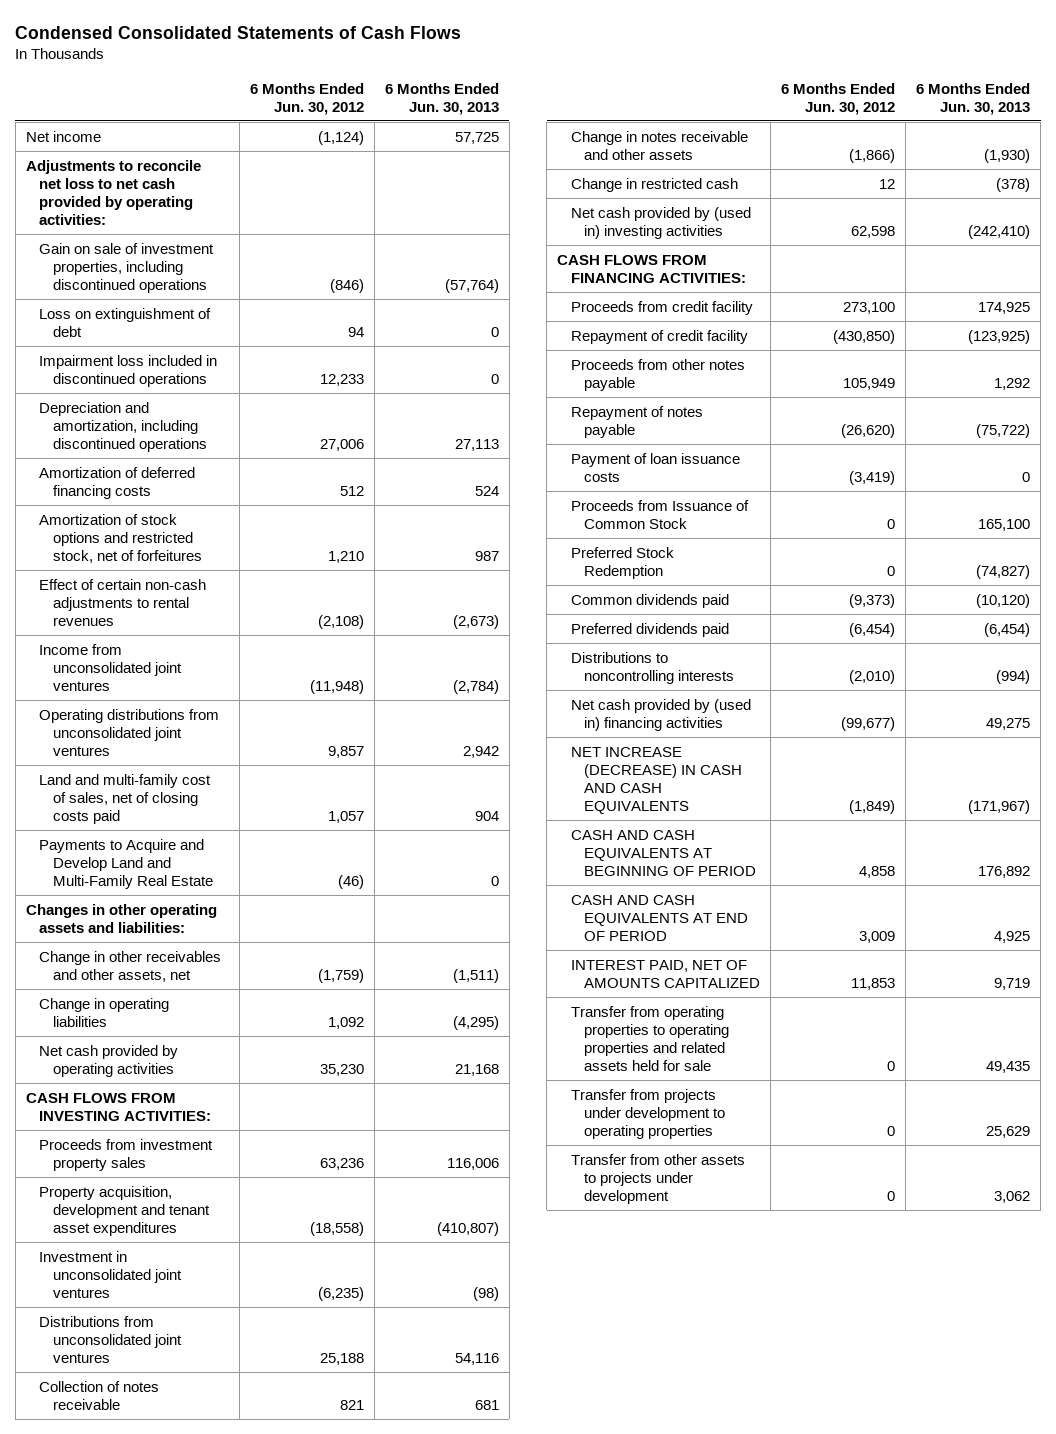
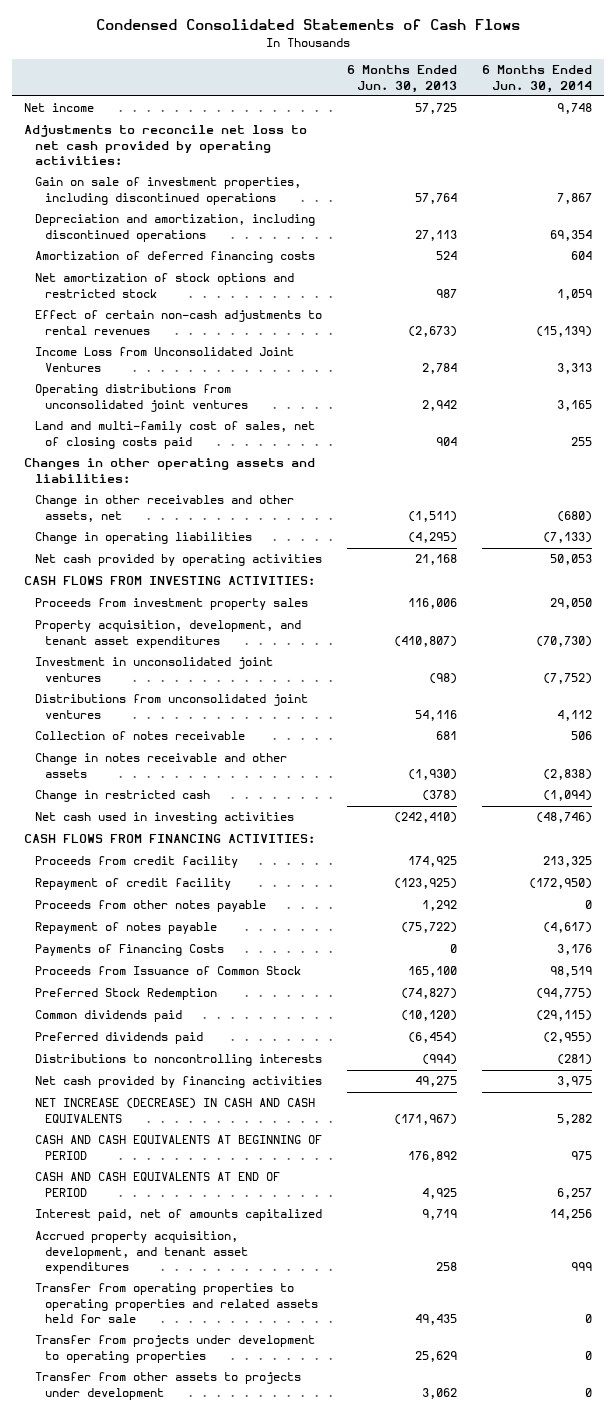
[249,82,364,115] 6 Months Ended Jun. 30, 2012 -> none
none -> [481,65,592,93] 6 Months Ended Jun. 30, 2014
[39,307,212,337] Loss on extinguishment of debt -> none
[39,354,218,387] Impairment loss included in discontinued operations -> none
[444,278,499,293] (57,764) -> [414,192,457,204] 57,764
[39,513,202,563] Amortization of stock options and restricted stock, net of forfeitures -> [34,273,294,298] Net amortization of stock options and restricted stock
[39,643,182,691] Income from unconsolidated joint ventures -> [34,347,294,372] Income Loss from Unconsolidated Joint Ventures
[452,679,499,694] (2,784) -> [421,362,457,374] 2,784
[39,838,213,889] Payments to Acquire and Develop Land and Multi-Family Real Estate -> none
[39,1185,210,1236] Property acquisition, development and tenant asset expenditures -> [34,620,301,648] Property acquisition, development, and tenant asset expenditures
[570,206,751,239] Net cash provided by (used in) investing activities -> [34,812,294,825] Net cash used in investing activities
[570,452,740,482] Payment of loan issuance costs -> [34,944,224,957] Payments of Financing Costs
[570,698,751,731] Net cash provided by (used in) financing activities -> [34,1076,322,1089] Net cash provided by financing activities
[570,959,761,988] INTEREST PAID, NET OF AMOUNTS CAPITALIZED -> [34,1209,322,1222] Interest paid, net of amounts capitalized
none -> [34,1231,248,1275] Accrued property acquisition, development, and tenant asset expenditures

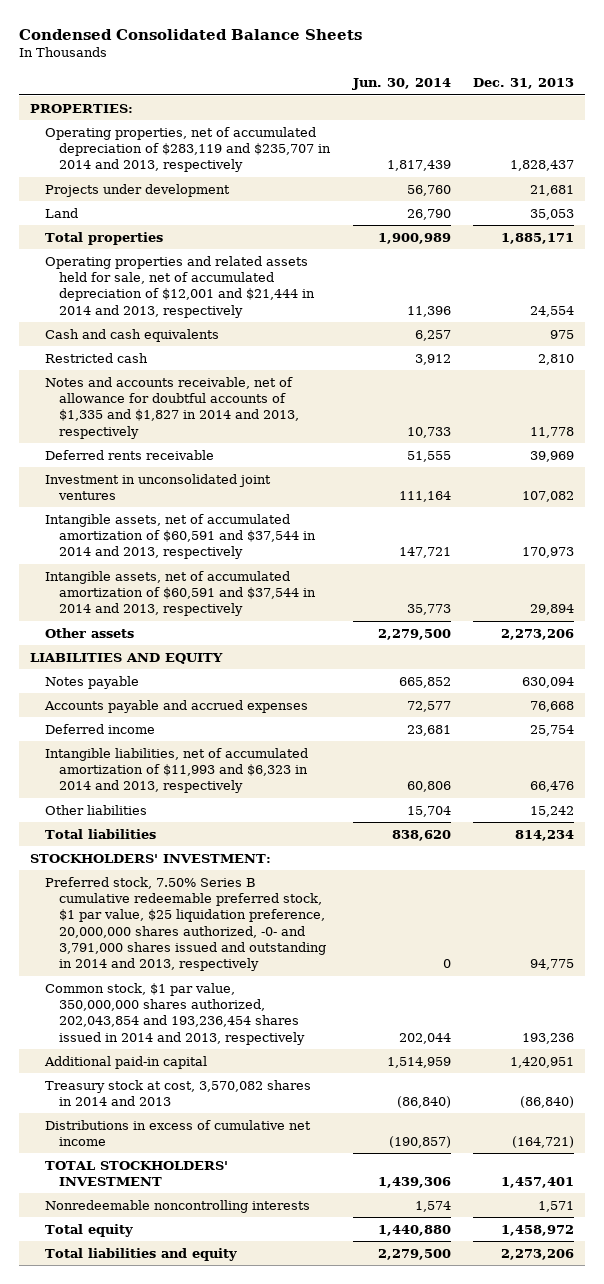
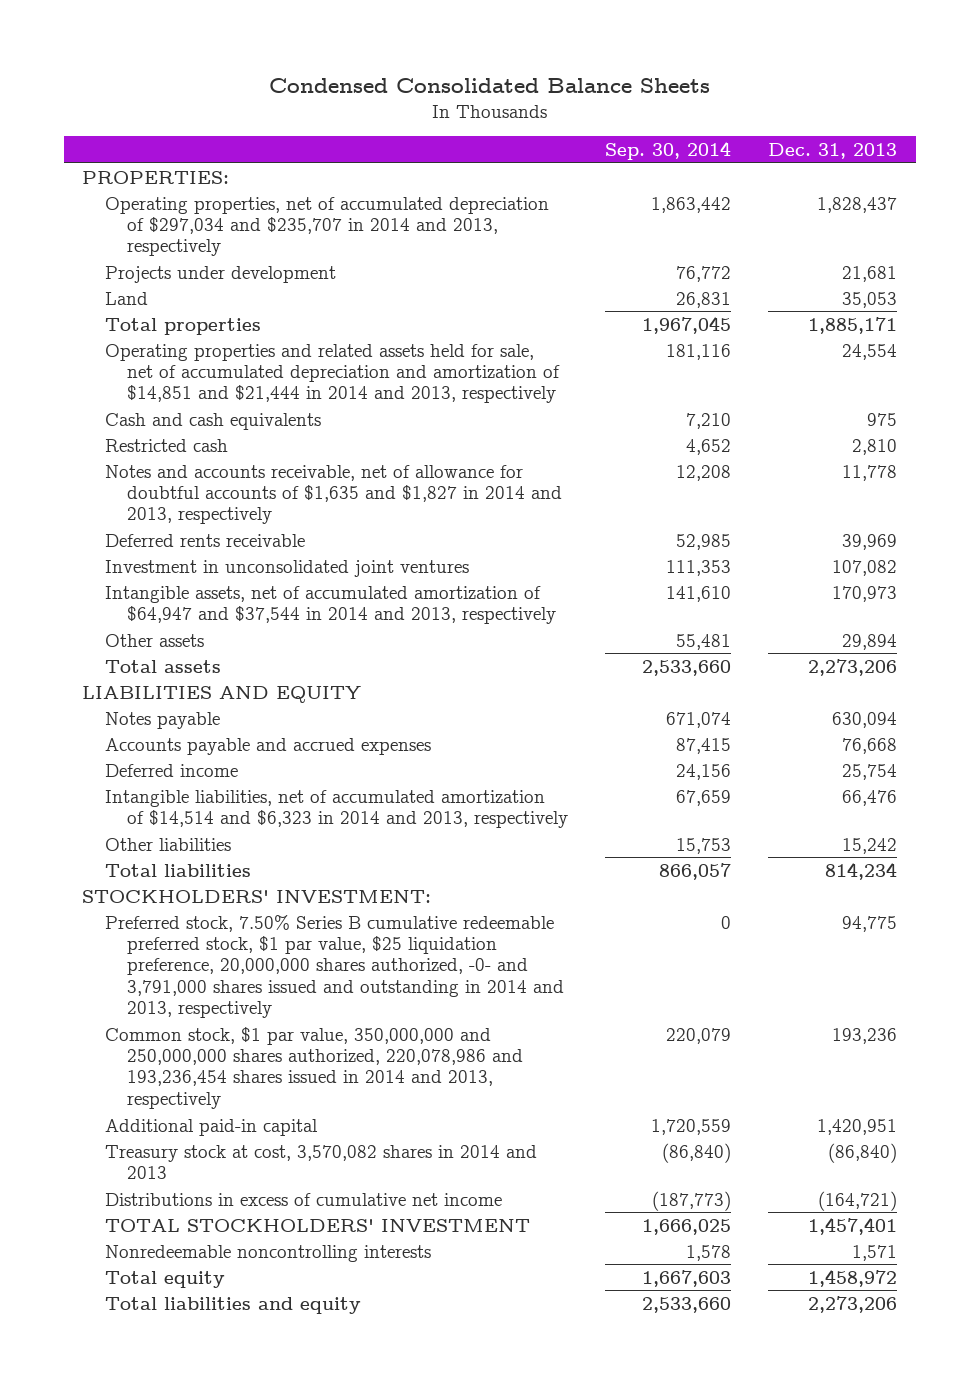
[351,78,451,91] Jun. 30, 2014 -> none
none -> [605,140,732,160] Sep. 30, 2014
[44,126,332,173] Operating properties, net of accumulated depreciation of $283,119 and $235,707 in 2014 and 2013, respectively -> [104,196,549,257] Operating properties, net of accumulated depreciation of $297,034 and $235,707 in 2014 and 2013, respectively
[44,255,316,318] Operating properties and related assets held for sale, net of accumulated depreciation of $12,001 and $21,444 in 2014 and 2013, respectively -> [104,343,561,404] Operating properties and related assets held for sale, net of accumulated depreciation and amortization of $14,851 and $21,444 in 2014 and 2013, respectively
[44,376,300,439] Notes and accounts receivable, net of allowance for doubtful accounts of $1,335 and $1,827 in 2014 and 2013, respectively -> [104,464,563,525] Notes and accounts receivable, net of allowance for doubtful accounts of $1,635 and $1,827 in 2014 and 2013, respectively
[44,513,317,560] Intangible assets, net of accumulated amortization of $60,591 and $37,544 in 2014 and 2013, respectively -> [104,585,557,624] Intangible assets, net of accumulated amortization of $64,947 and $37,544 in 2014 and 2013, respectively
[44,570,317,617] Intangible assets, net of accumulated amortization of $60,591 and $37,544 in 2014 and 2013, respectively -> [104,633,204,647] Other assets
[44,627,134,638] Other assets -> [104,659,221,673] Total assets
[44,747,309,794] Intangible liabilities, net of accumulated amortization of $11,993 and $6,323 in 2014 and 2013, respectively -> [104,789,569,828] Intangible liabilities, net of accumulated amortization of $14,514 and $6,323 in 2014 and 2013, respectively
[44,982,306,1045] Common stock, $1 par value, 350,000,000 shares authorized, 202,043,854 and 193,236,454 shares issued in 2014 and 2013, respectively -> [104,1026,524,1109] Common stock, $1 par value, 350,000,000 and 250,000,000 shares authorized, 220,078,986 and 193,236,454 shares issued in 2014 and 2013, respectively

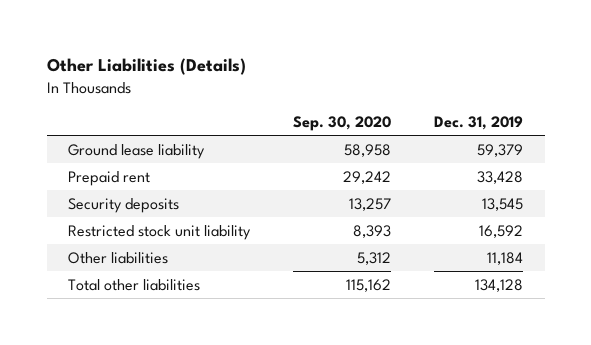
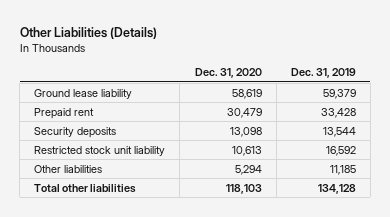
[293,116,392,132] Sep. 30, 2020 -> none
none -> [194,68,262,79] Dec. 31, 2020
[482,197,524,211] 13,545 -> [322,126,356,137] 13,544
[487,251,524,265] 11,184 -> [329,164,356,175] 11,185

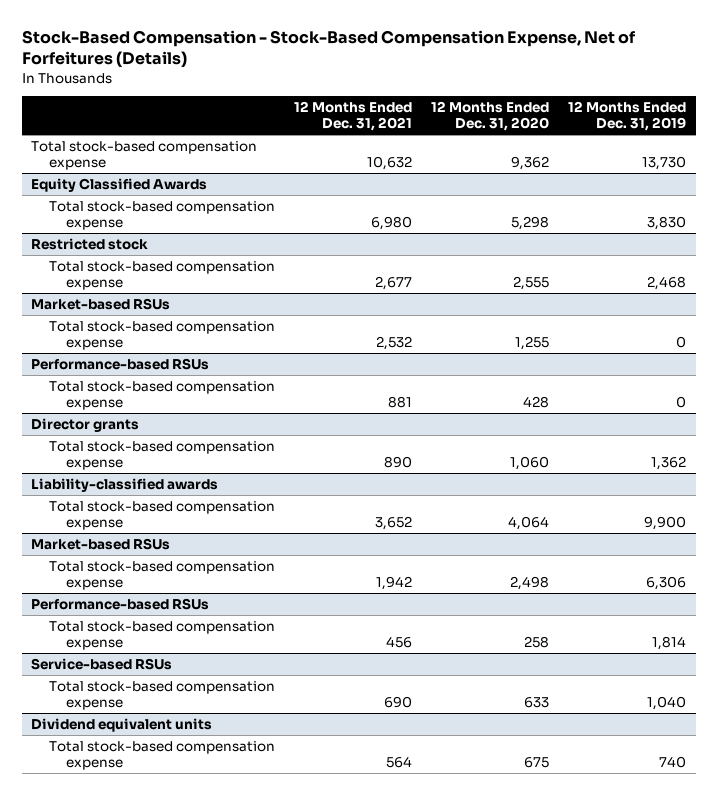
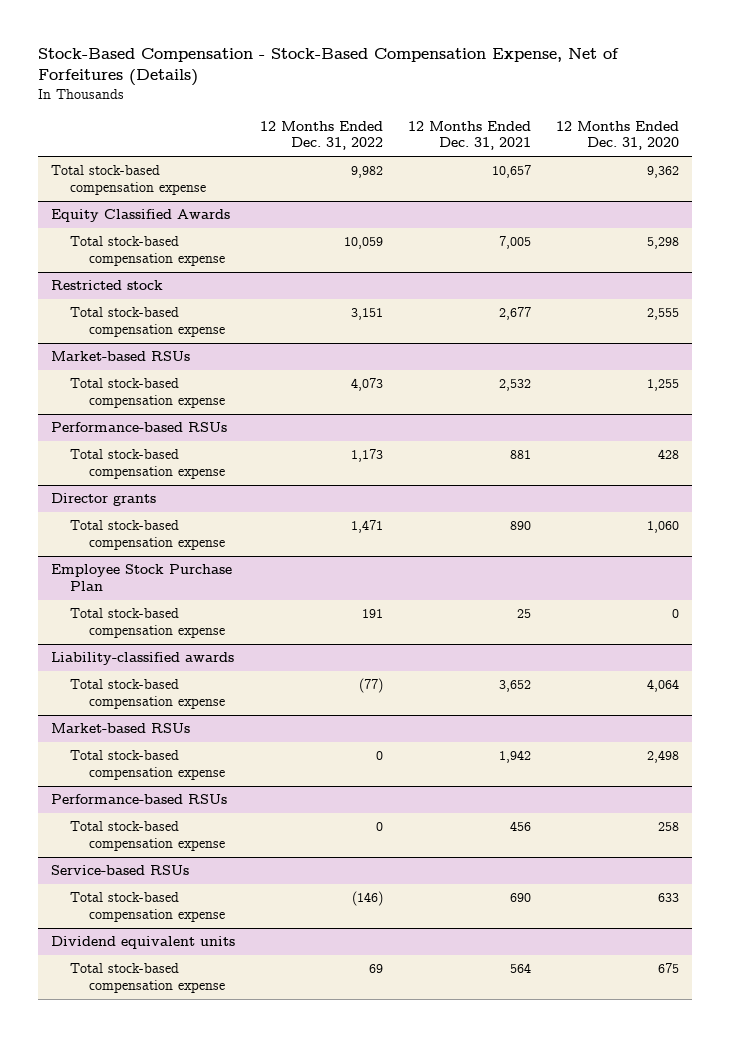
[568,101,687,132] 12 Months Ended Dec. 31, 2019 -> none
none -> [260,120,384,151] 12 Months Ended Dec. 31, 2022
[366,156,412,171] 10,632 -> [492,165,532,179] 10,657
[370,216,412,231] 6,980 -> [499,236,532,250] 7,005
none -> [50,564,232,591] Employee Stock Purchase Plan
none -> [70,608,226,638] Total stock-based compensation expense

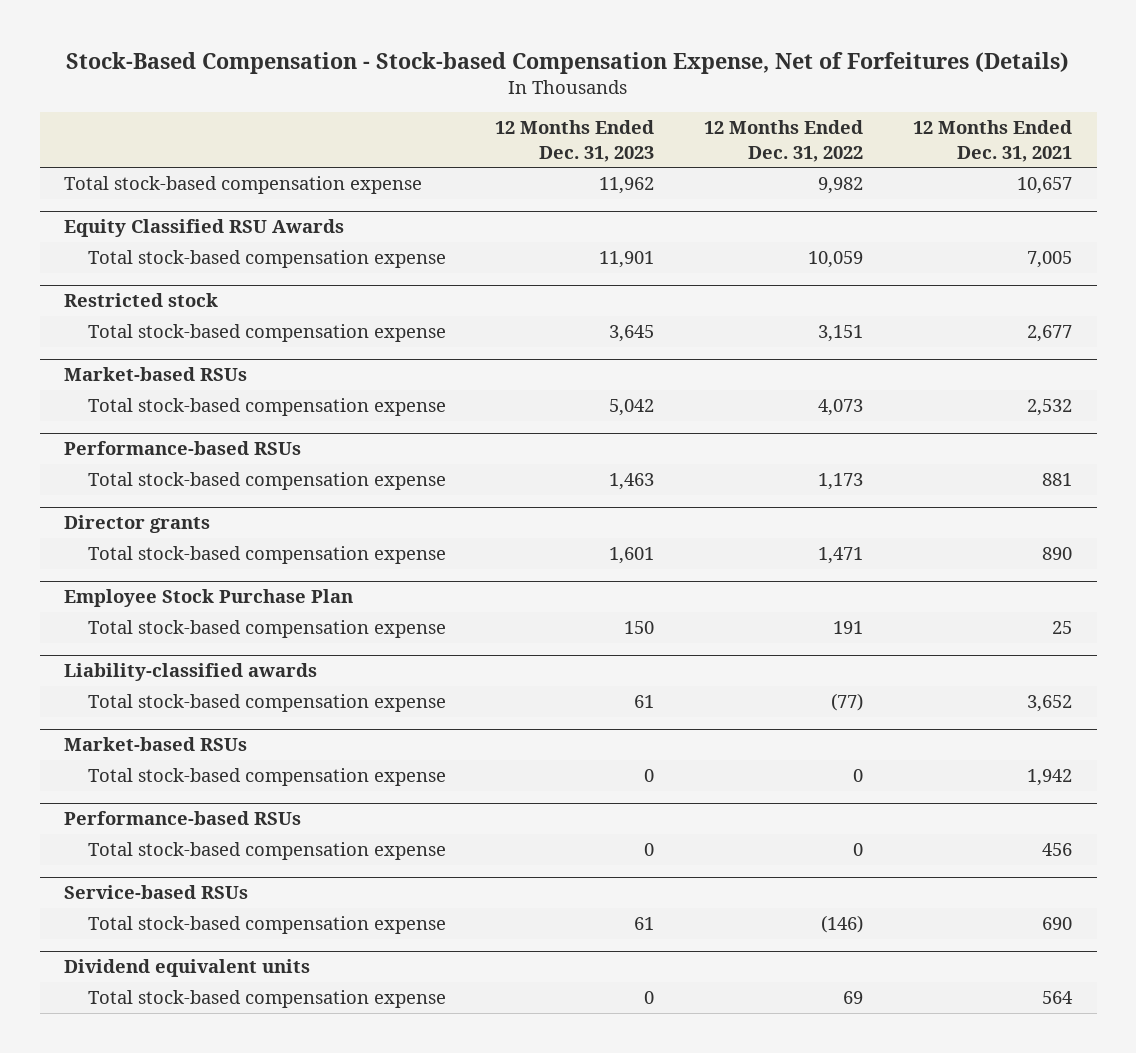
[38,48,620,87] Stock-Based Compensation - Stock-Based Compensation Expense, Net of Forfeitures (Details) -> [66,51,1070,74] Stock-Based Compensation - Stock-based Compensation Expense, Net of Forfeitures (Details)
[556,120,680,151] 12 Months Ended Dec. 31, 2020 -> none
none -> [495,120,655,162] 12 Months Ended Dec. 31, 2023
[50,209,230,223] Equity Classified Awards -> [64,219,345,238] Equity Classified RSU Awards

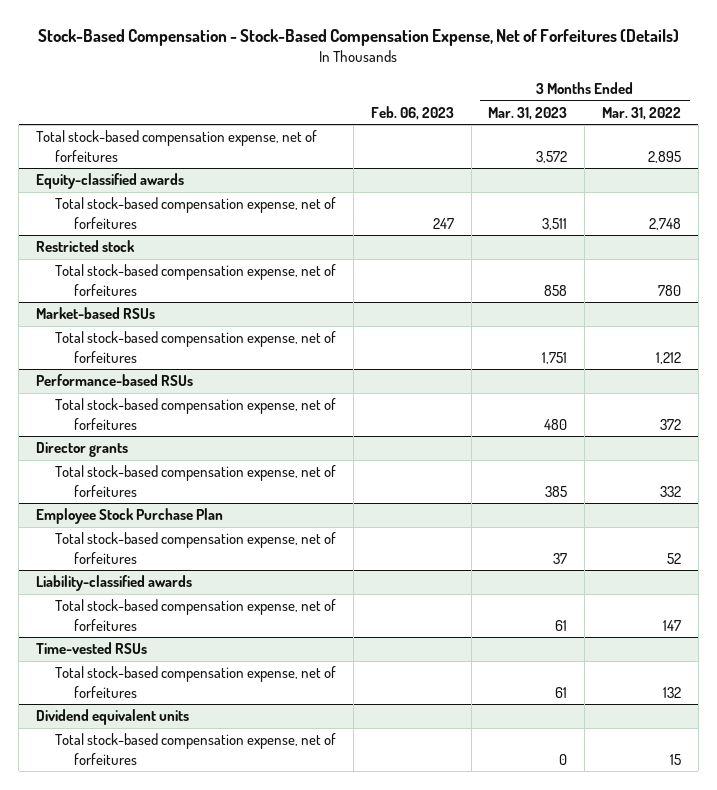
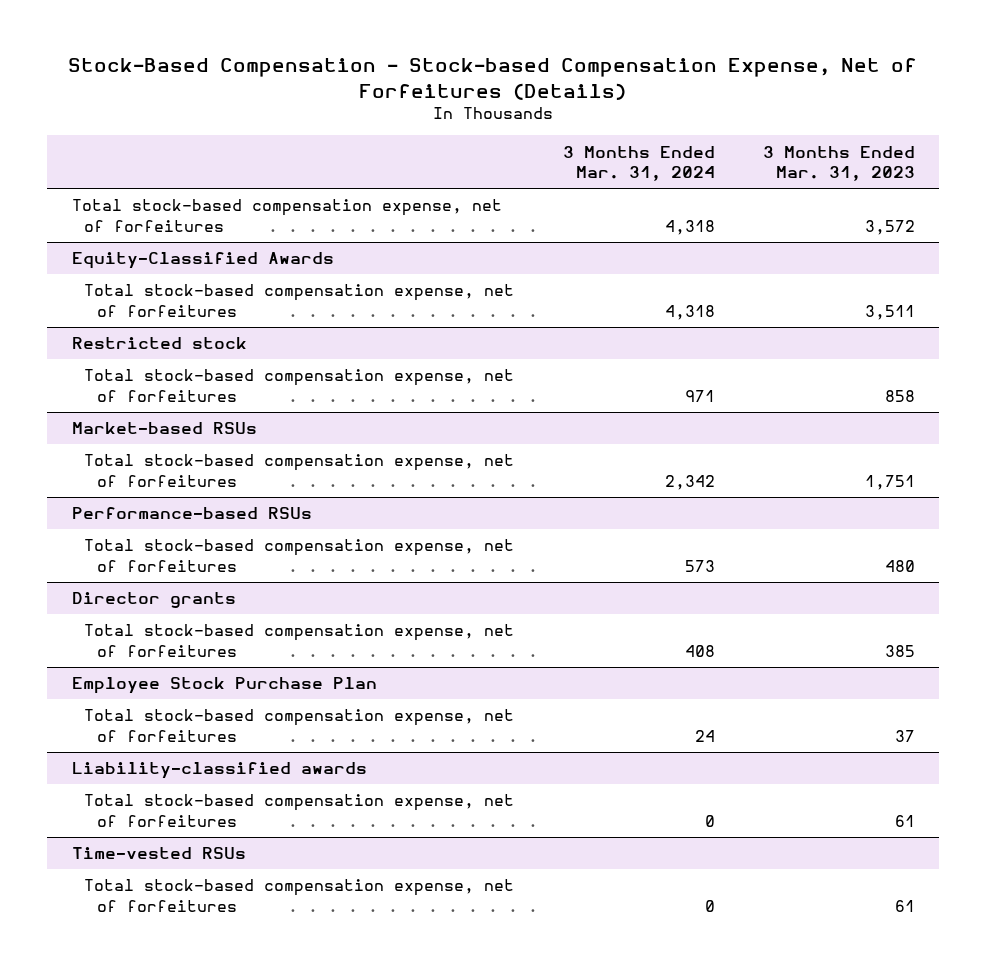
[38,28,680,46] Stock-Based Compensation - Stock-Based Compensation Expense, Net of Forfeitures (Details) -> [68,58,918,100] Stock-Based Compensation - Stock-based Compensation Expense, Net of Forfeitures (Details)
[370,105,454,120] Feb. 06, 2023 -> none
[601,106,681,120] Mar. 31, 2022 -> none
none -> [562,145,715,182] 3 Months Ended Mar. 31, 2024
[35,173,184,190] Equity-classified awards -> [71,252,334,270] Equity-Classified Awards
[35,709,189,726] Dividend equivalent units -> none
[55,733,337,765] Total stock-based compensation expense, net of forfeitures -> none

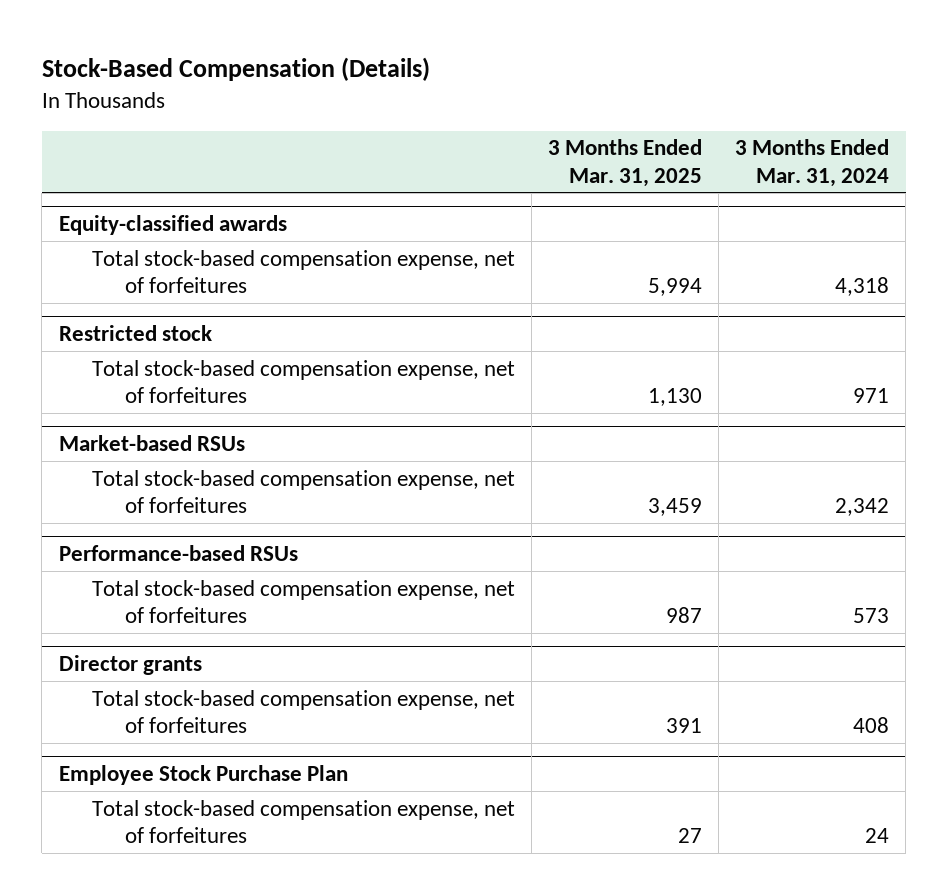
[68,58,918,100] Stock-Based Compensation - Stock-based Compensation Expense, Net of Forfeitures (Details) -> [41,57,430,82] Stock-Based Compensation (Details)
[762,145,915,182] 3 Months Ended Mar. 31, 2023 -> none
none -> [547,139,702,187] 3 Months Ended Mar. 31, 2025
[71,199,502,232] Total stock-based compensation expense, net of forfeitures -> none
[71,252,334,270] Equity-Classified Awards -> [58,215,287,236] Equity-classified awards
[71,762,367,780] Liability-classified awards -> none
[84,794,515,827] Total stock-based compensation expense, net of forfeitures -> none
[71,847,246,860] Time-vested RSUs -> none
[84,879,515,912] Total stock-based compensation expense, net of forfeitures -> none

